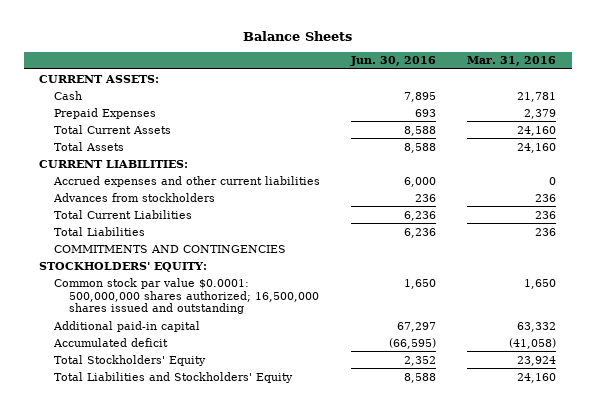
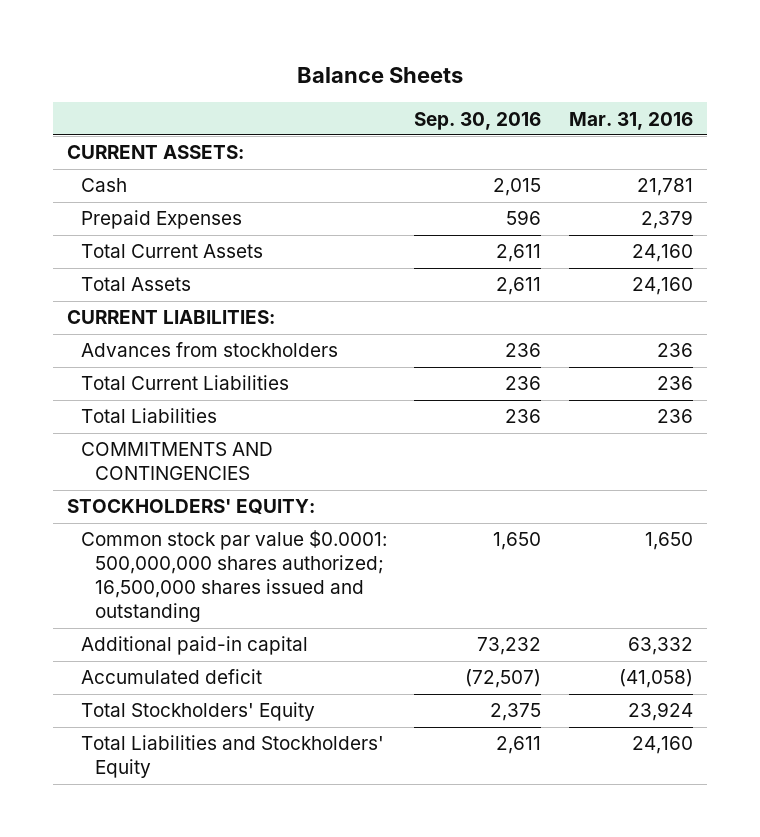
[350,56,437,67] Jun. 30, 2016 -> none
none -> [414,111,542,130] Sep. 30, 2016
[52,175,320,187] Accrued expenses and other current liabilities -> none

